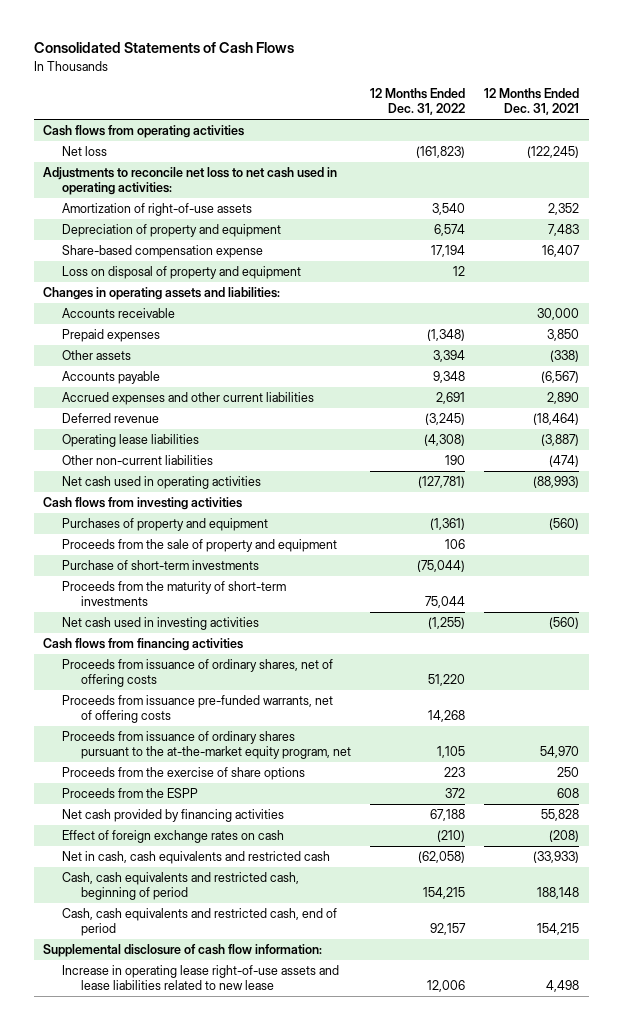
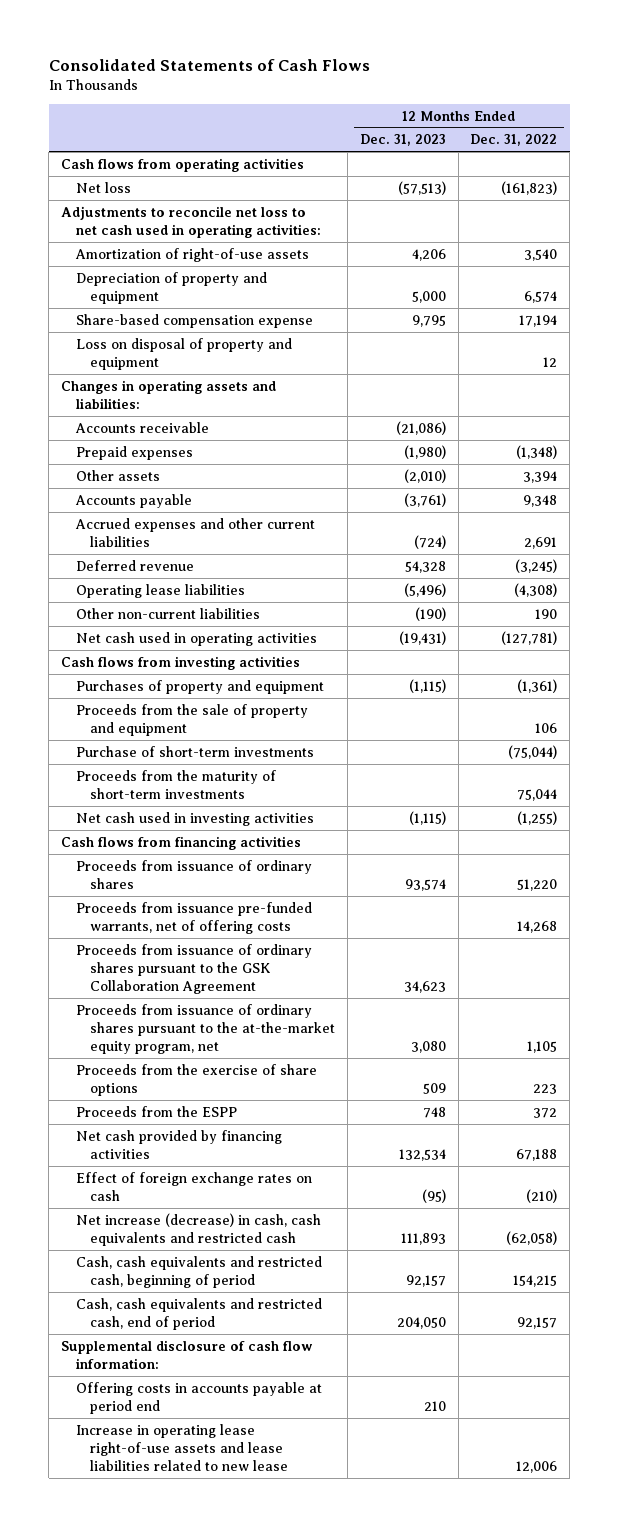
[484,88,580,116] 12 Months Ended Dec. 31, 2021 -> none
none -> [359,134,446,147] Dec. 31, 2023
[62,659,334,688] Proceeds from issuance of ordinary shares, net of offering costs -> [75,859,312,889] Proceeds from issuance of ordinary shares
none -> [75,943,312,995] Proceeds from issuance of ordinary shares pursuant to the GSK Collaboration Agreement
[62,851,331,865] Net in cash, cash equivalents and restricted cash -> [75,1212,321,1246] Net increase (decrease) in cash, cash equivalents and restricted cash
none -> [75,1381,322,1414] Offering costs in accounts payable at period end

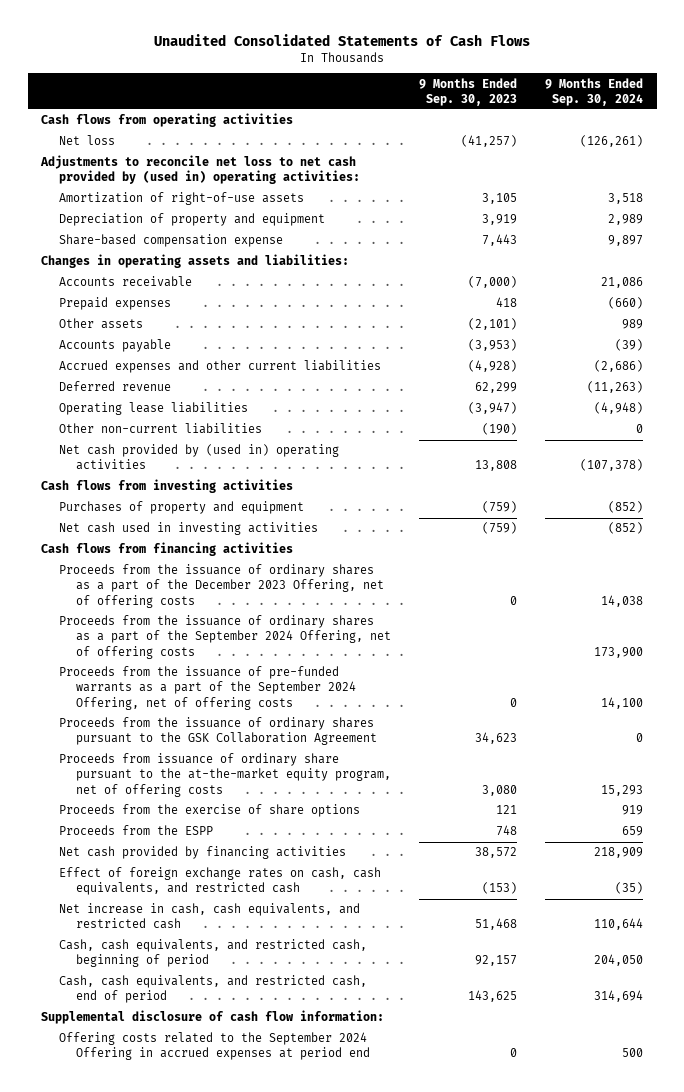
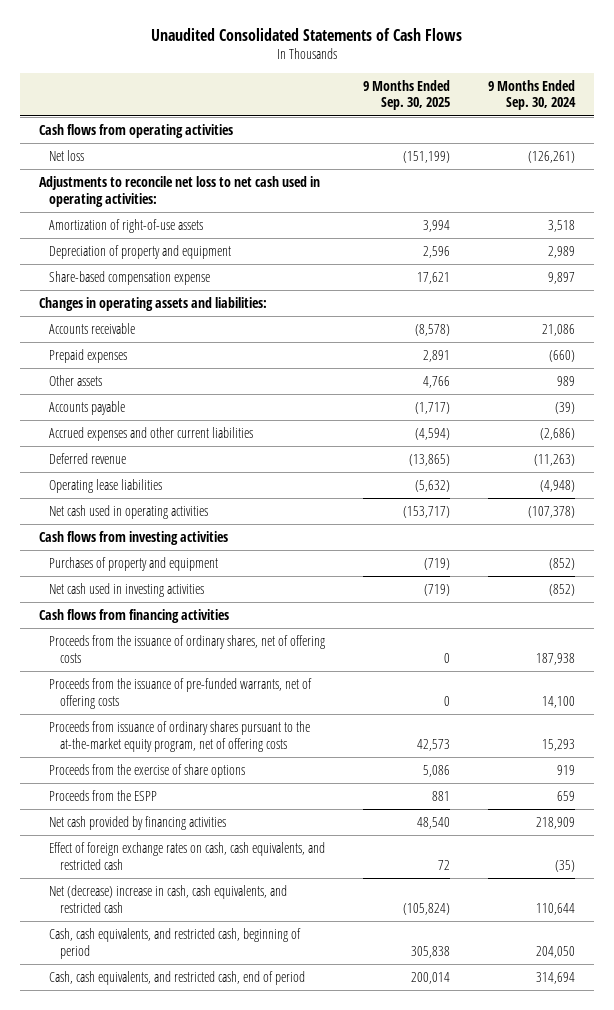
[418,77,517,106] 9 Months Ended Sep. 30, 2023 -> none
none -> [363,79,451,111] 9 Months Ended Sep. 30, 2025
[40,155,360,185] Adjustments to reconcile net loss to net cash provided by (used in) operating activities: -> [38,175,320,207] Adjustments to reconcile net loss to net cash used in operating activities:
[58,423,262,435] Other non-current liabilities -> none
[58,444,339,471] Net cash provided by (used in) operating activities -> [49,504,209,519] Net cash used in operating activities
[58,615,392,659] Proceeds from the issuance of ordinary shares as a part of the September 2024 Offering, net of offering costs -> none
[58,717,378,746] Proceeds from the issuance of ordinary shares pursuant to the GSK Collaboration Agreement -> none
[58,564,385,608] Proceeds from the issuance of ordinary shares as a part of the December 2023 Offering, net of offering costs -> [49,634,326,663] Proceeds from the issuance of ordinary shares, net of offering costs
[600,594,643,607] 14,038 -> [536,652,576,665] 187,938
[58,666,357,710] Proceeds from the issuance of pre-funded warrants as a part of the September 2024 Offering, net of offering costs -> [49,677,313,709] Proceeds from the issuance of pre-funded warrants, net of offering costs
[58,753,392,797] Proceeds from issuance of ordinary share pursuant to the at-the-market equity program, net of offering costs -> [49,720,311,752] Proceeds from issuance of ordinary shares pursuant to the at-the-market equity program, net of offering costs
[58,903,360,930] Net increase in cash, cash equivalents, and restricted cash -> [49,884,288,913] Net (decrease) increase in cash, cash equivalents, and restricted cash
[41,1010,385,1025] Supplemental disclosure of cash flow information: -> none
[58,1032,371,1061] Offering costs related to the September 2024 Offering in accrued expenses at period end -> none

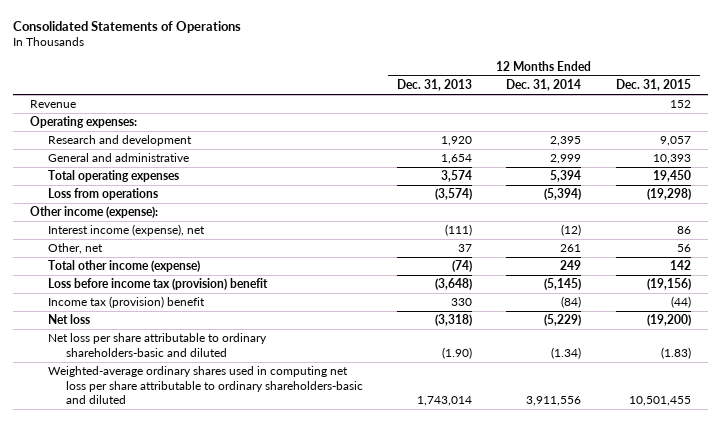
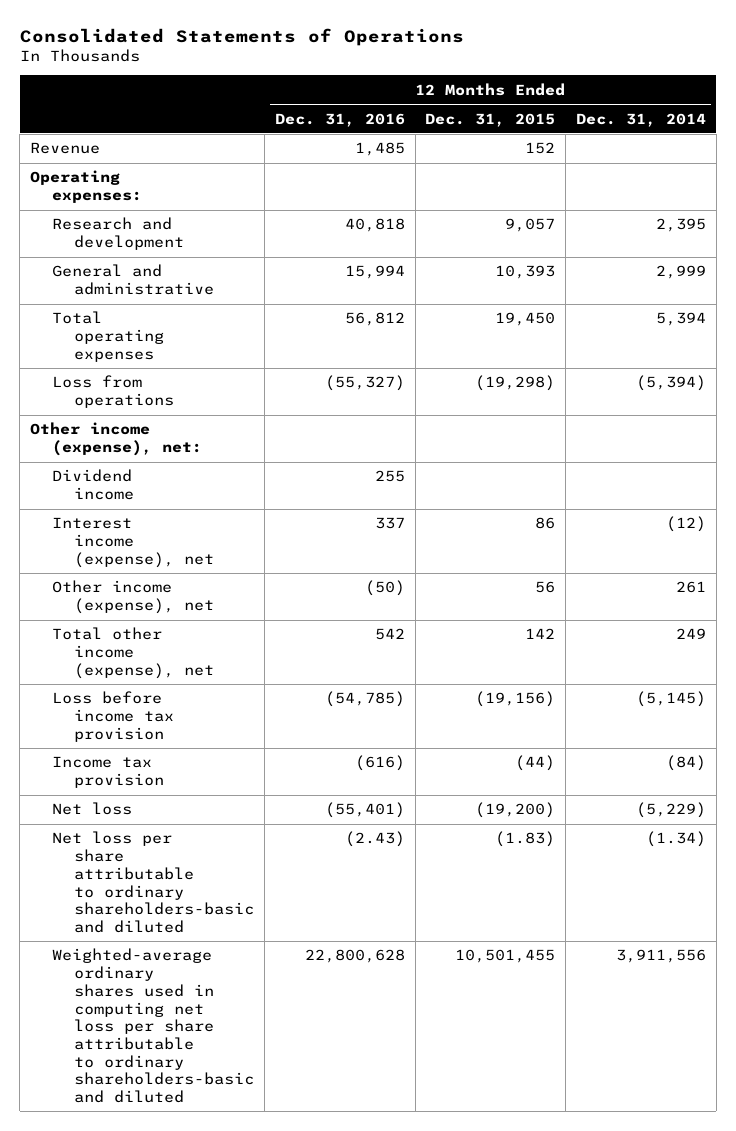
[397,79,473,92] Dec. 31, 2013 -> none
none -> [274,112,405,127] Dec. 31, 2016
[30,206,159,219] Other income (expense): -> [29,422,203,457] Other income (expense), net:
none -> [52,469,135,501] Dividend income
[47,243,103,255] Other, net -> [52,580,215,615] Other income (expense), net
[47,260,200,273] Total other income (expense) -> [52,627,215,679] Total other income (expense), net
[47,278,268,291] Loss before income tax (provision) benefit -> [52,691,175,742] Loss before income tax provision
[47,296,205,309] Income tax (provision) benefit -> [52,756,165,789] Income tax provision

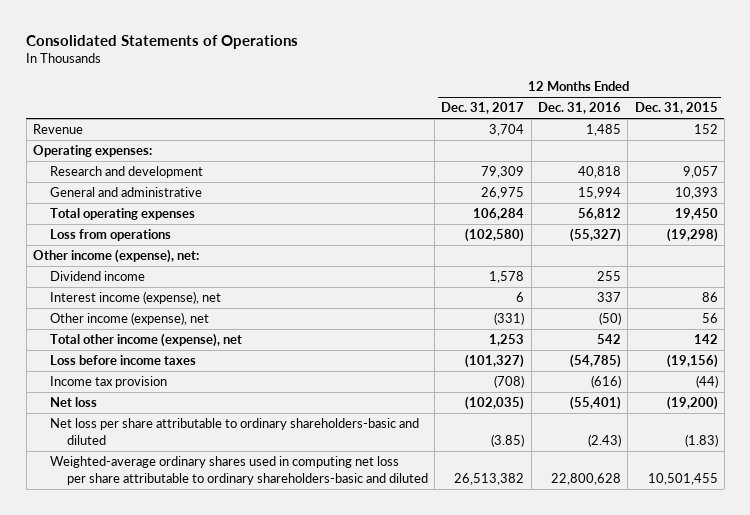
[576,112,707,127] Dec. 31, 2014 -> none
none -> [441,102,525,115] Dec. 31, 2017
[52,691,175,742] Loss before income tax provision -> [49,355,196,366] Loss before income taxes

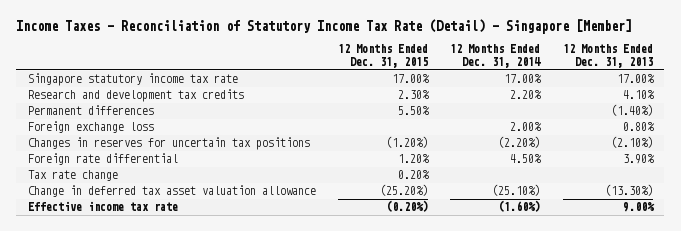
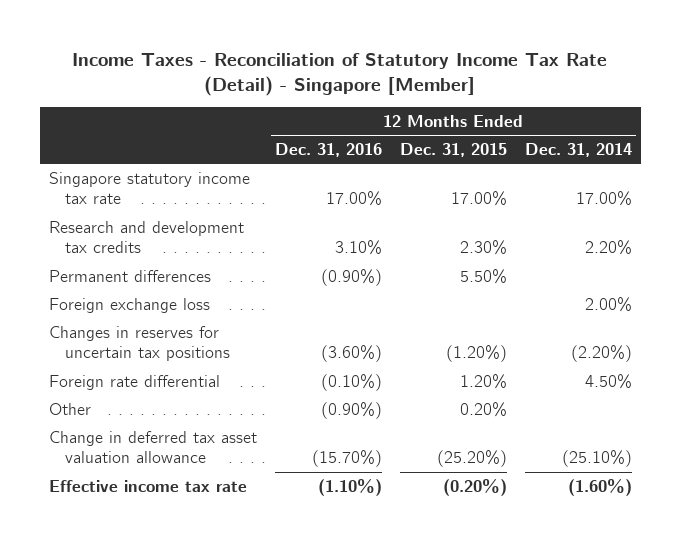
[562,44,653,68] 12 Months Ended Dec. 31, 2013 -> none
none -> [275,142,383,157] Dec. 31, 2016
[27,170,118,182] Tax rate change -> none
none -> [49,402,92,415] Other

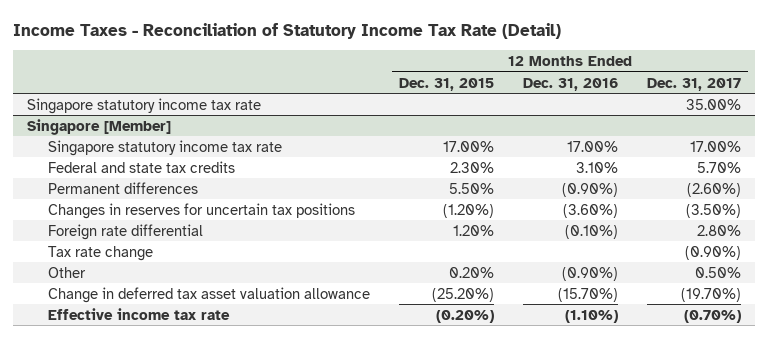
[72,52,608,96] Income Taxes - Reconciliation of Statutory Income Tax Rate (Detail) - Singapore [Member] -> [13,22,562,39] Income Taxes - Reconciliation of Statutory Income Tax Rate (Detail)
[524,142,632,157] Dec. 31, 2014 -> none
none -> [646,77,741,91] Dec. 31, 2017
none -> [27,97,262,114] Singapore statutory income tax rate
none -> [27,118,172,135] Singapore [Member]
[49,220,245,254] Research and development tax credits -> [48,160,236,173] Federal and state tax credits
[49,297,211,313] Foreign exchange loss -> none
none -> [48,245,154,261] Tax rate change

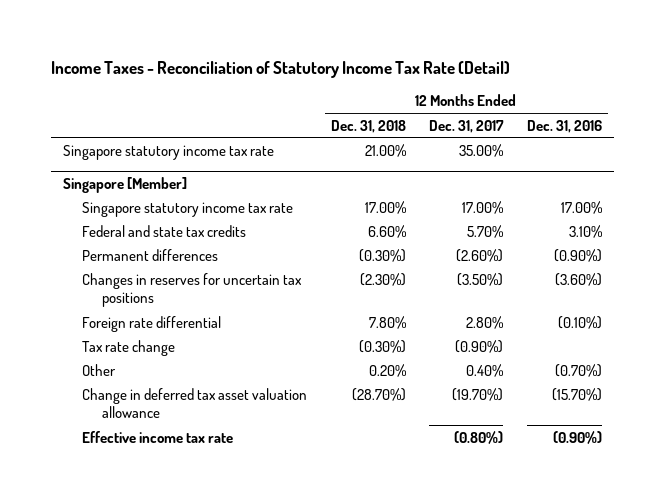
[398,77,494,91] Dec. 31, 2015 -> none
none -> [330,119,406,133] Dec. 31, 2018
[561,266,618,281] (0.90%) -> [555,363,603,377] (0.70%)
[694,266,741,278] 0.50% -> [466,363,504,377] 0.40%
[564,309,618,323] (1.10%) -> [553,430,603,444] (0.90%)
[683,309,741,323] (0.70%) -> [454,430,504,444] (0.80%)

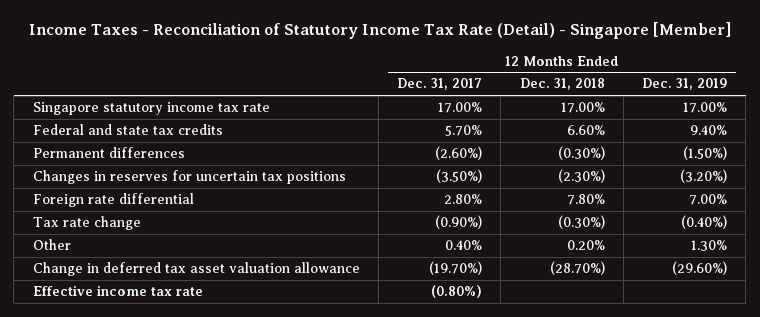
[50,60,510,78] Income Taxes - Reconciliation of Statutory Income Tax Rate (Detail) -> [28,22,731,40] Income Taxes - Reconciliation of Statutory Income Tax Rate (Detail) - Singapore [Member]
[527,119,603,133] Dec. 31, 2016 -> none
none -> [641,78,727,91] Dec. 31, 2019
[62,144,274,160] Singapore statutory income tax rate -> none
[62,176,187,193] Singapore [Member] -> none

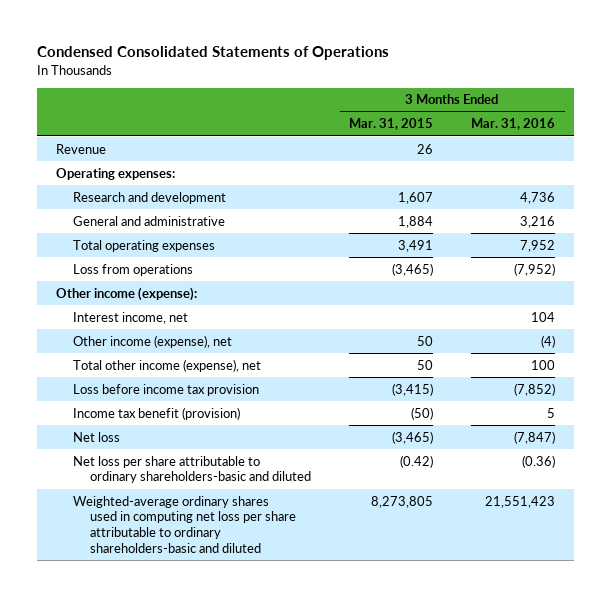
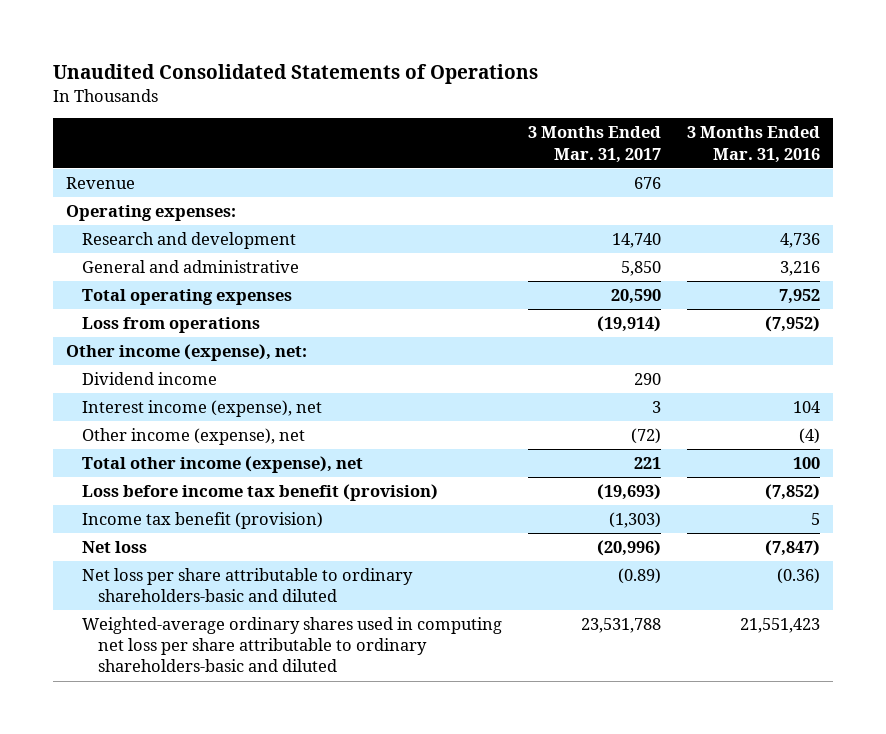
[37,46,390,61] Condensed Consolidated Statements of Operations -> [52,63,538,84] Unaudited Consolidated Statements of Operations
[349,118,434,131] Mar. 31, 2015 -> none
none -> [528,126,662,163] 3 Months Ended Mar. 31, 2017
[55,286,197,301] Other income (expense): -> [66,344,308,362] Other income (expense), net:
none -> [81,372,217,386] Dividend income
[73,311,189,324] Interest income, net -> [81,400,322,418] Interest income (expense), net
[73,383,260,396] Loss before income tax provision -> [81,484,438,502] Loss before income tax benefit (provision)

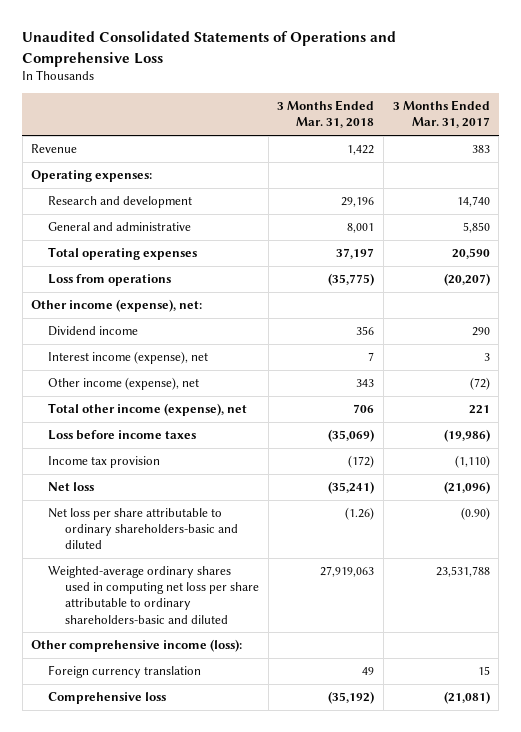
[52,63,538,84] Unaudited Consolidated Statements of Operations -> [22,31,397,67] Unaudited Consolidated Statements of Operations and Comprehensive Loss
[687,126,821,163] 3 Months Ended Mar. 31, 2016 -> none
none -> [277,100,375,129] 3 Months Ended Mar. 31, 2018
[634,177,662,190] 676 -> [471,145,490,154] 383
[597,316,662,333] (19,914) -> [443,273,490,287] (20,207)
[81,484,438,502] Loss before income tax benefit (provision) -> [48,430,197,441] Loss before income taxes
[597,484,662,501] (19,693) -> [443,429,490,443] (19,986)
[81,512,323,530] Income tax benefit (provision) -> [48,456,161,469] Income tax provision
[609,512,662,529] (1,303) -> [454,455,490,469] (1,110)
[597,540,662,557] (20,996) -> [443,481,490,495] (21,096)
[618,568,662,585] (0.89) -> [460,507,490,521] (0.90)
none -> [31,639,243,653] Other comprehensive income (loss):
none -> [48,665,202,679] Foreign currency translation
none -> [48,692,167,705] Comprehensive loss

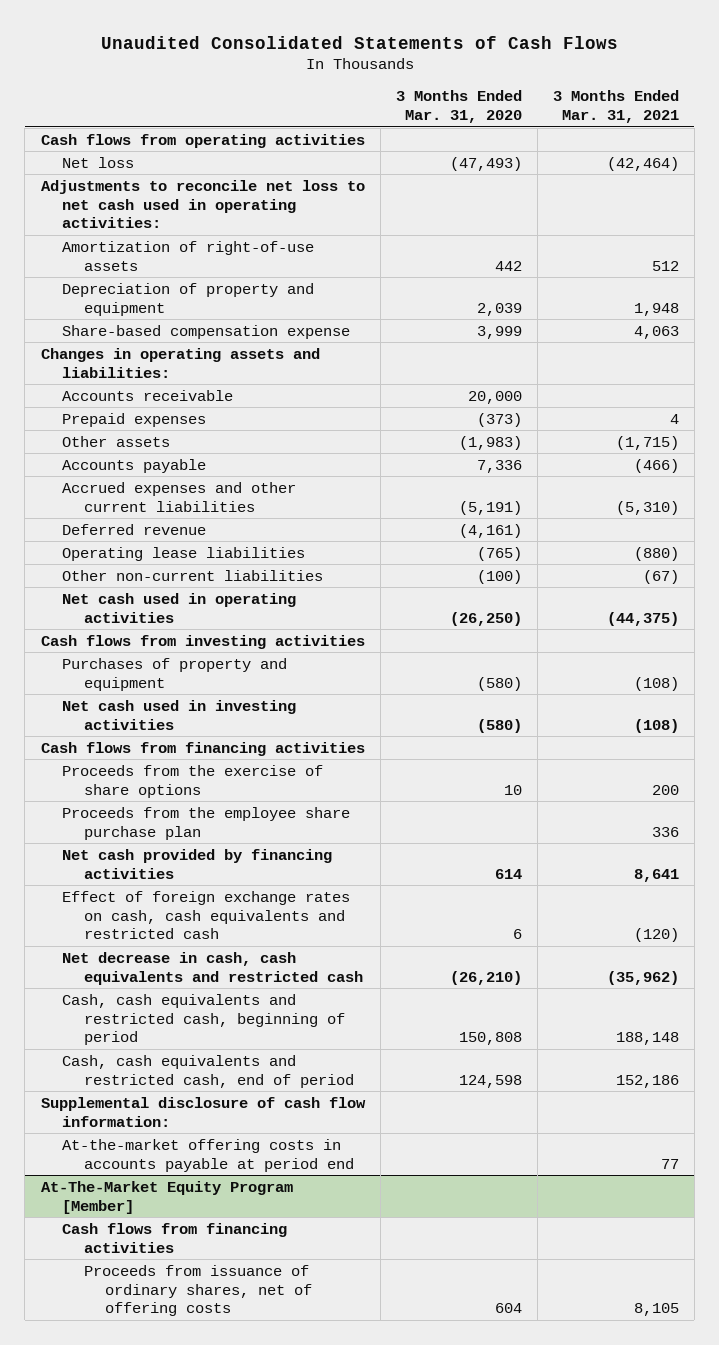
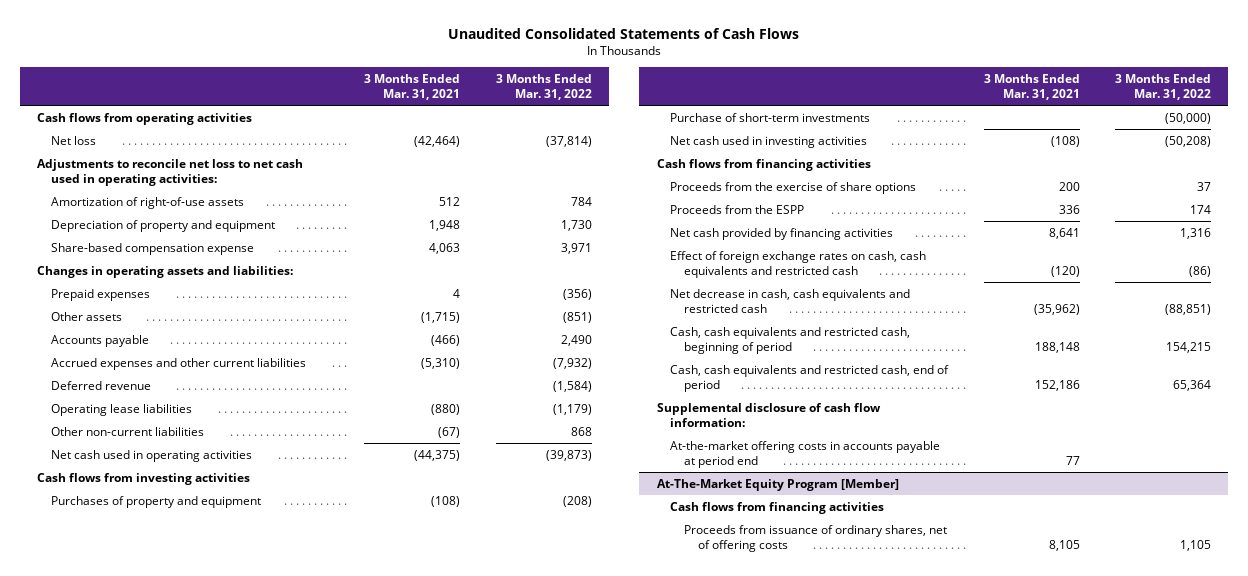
[395,90,522,124] 3 Months Ended Mar. 31, 2020 -> none
none -> [495,73,592,100] 3 Months Ended Mar. 31, 2022
[62,389,234,401] Accounts receivable -> none
none -> [670,112,871,122] Purchase of short-term investments
[62,806,351,840] Proceeds from the employee share purchase plan -> [670,204,805,214] Proceeds from the ESPP

